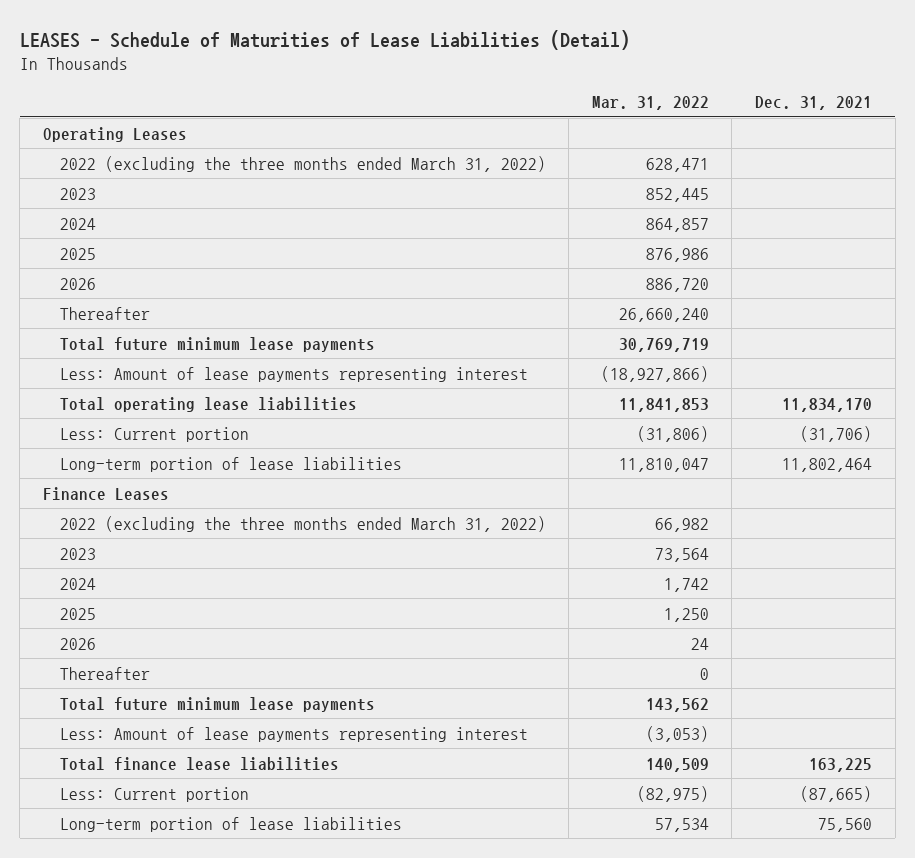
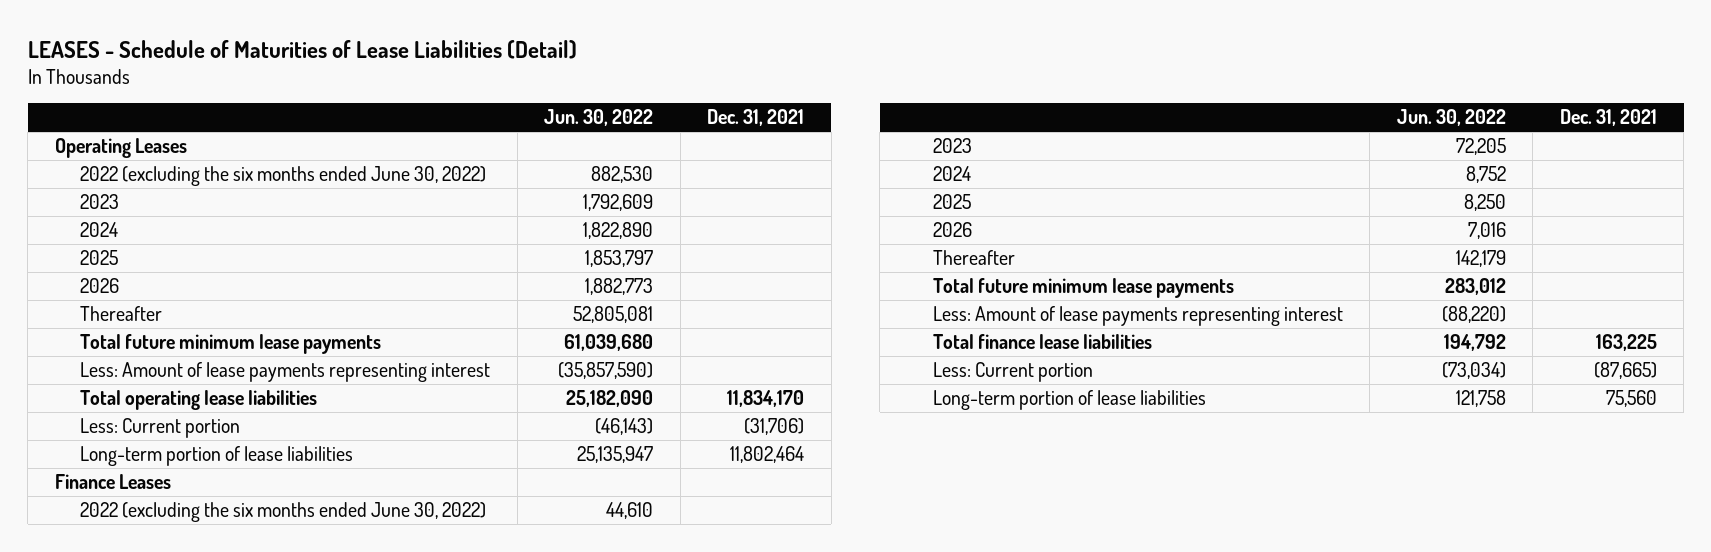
[591,96,709,111] Mar. 31, 2022 -> none
none -> [544,109,654,127] Jun. 30, 2022
[59,155,546,172] 2022 (excluding the three months ended March 31, 2022) -> [80,166,487,187] 2022 (excluding the six months ended June 30, 2022)
[59,515,546,532] 2022 (excluding the three months ended March 31, 2022) -> [80,502,487,523] 2022 (excluding the six months ended June 30, 2022)

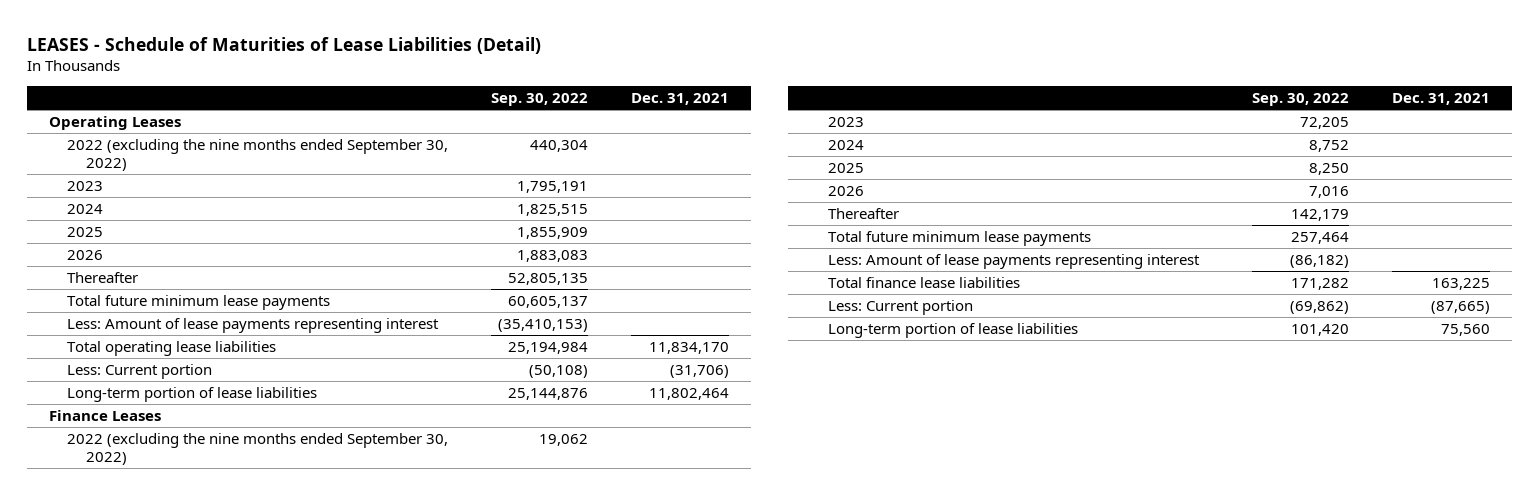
[544,109,654,127] Jun. 30, 2022 -> none
none -> [491,92,589,106] Sep. 30, 2022
[80,166,487,187] 2022 (excluding the six months ended June 30, 2022) -> [67,138,449,172] 2022 (excluding the nine months ended September 30, 2022)
[80,502,487,523] 2022 (excluding the six months ended June 30, 2022) -> [67,432,449,466] 2022 (excluding the nine months ended September 30, 2022)

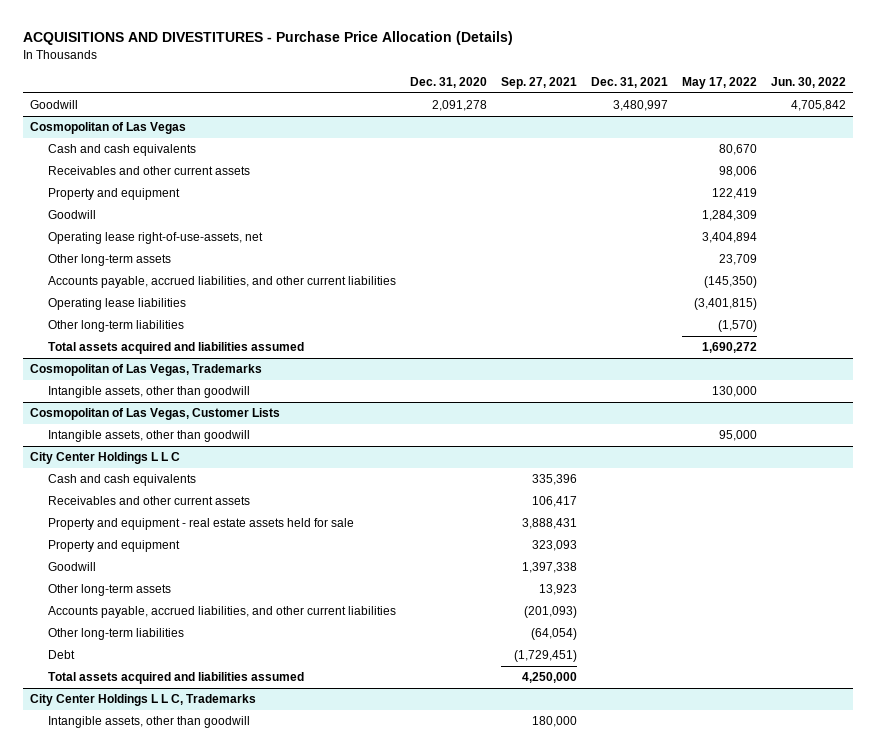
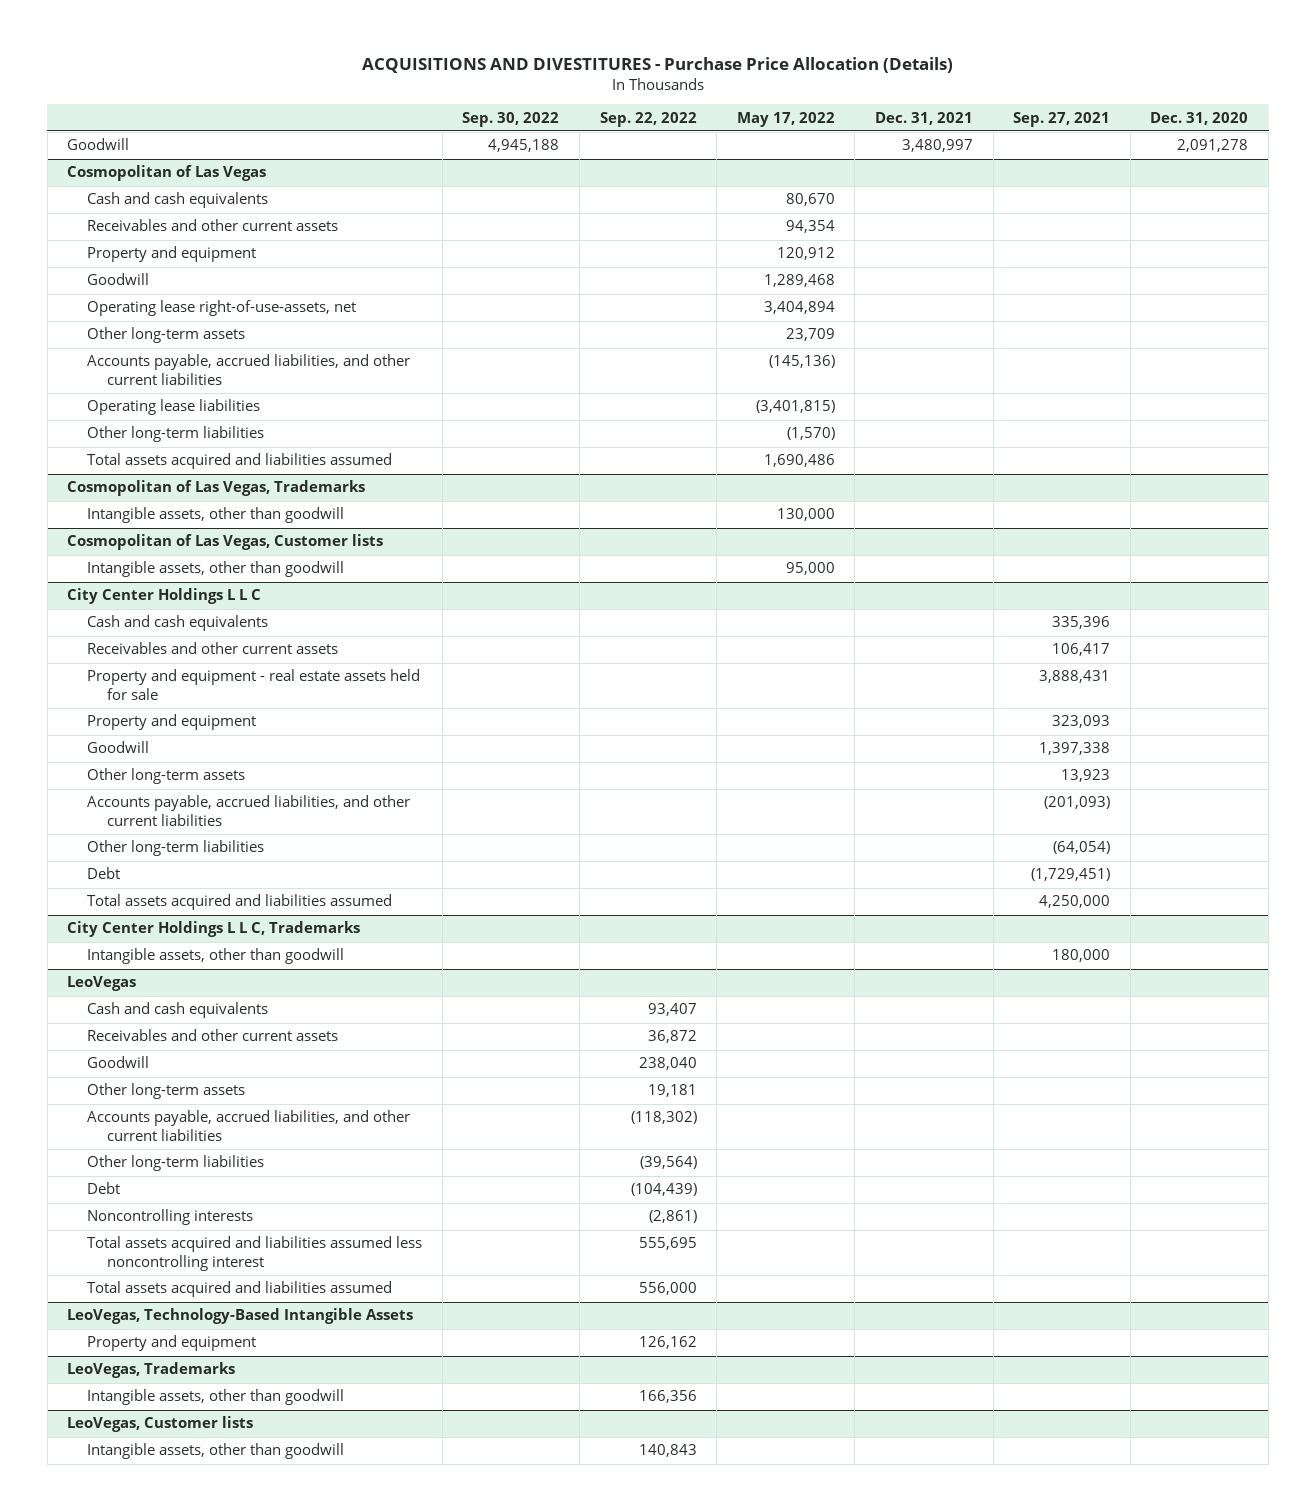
[770,77,846,89] Jun. 30, 2022 -> none
none -> [462,111,560,127] Sep. 30, 2022
none -> [599,111,697,127] Sep. 22, 2022
[718,166,757,178] 98,006 -> [785,220,835,234] 94,354
[711,188,757,200] 122,419 -> [776,247,835,261] 120,912
[701,210,757,222] 1,284,309 -> [763,274,835,288] 1,289,468
[703,276,757,289] (145,350) -> [768,355,835,369] (145,136)
[701,342,757,354] 1,690,272 -> [763,454,835,468] 1,690,486
[30,408,281,421] Cosmopolitan of Las Vegas, Customer Lists -> [67,534,384,551] Cosmopolitan of Las Vegas, Customer lists
none -> [67,976,137,992] LeoVegas
none -> [87,1002,269,1019] Cash and cash equivalents
none -> [87,1029,339,1042] Receivables and other current assets
none -> [87,1056,150,1069] Goodwill
none -> [87,1083,246,1100] Other long-term assets
none -> [87,1110,411,1142] Accounts payable, accrued liabilities, and other current liabilities
none -> [87,1155,265,1172] Other long-term liabilities
none -> [87,1182,121,1195] Debt
none -> [87,1209,254,1226] Noncontrolling interests
none -> [87,1236,423,1272] Total assets acquired and liabilities assumed less noncontrolling interest
none -> [87,1281,393,1298] Total assets acquired and liabilities assumed
none -> [67,1308,414,1325] LeoVegas, Technology-Based Intangible Assets
none -> [87,1335,257,1352] Property and equipment
none -> [67,1362,236,1379] LeoVegas, Trademarks
none -> [87,1389,345,1406] Intangible assets, other than goodwill
none -> [67,1416,254,1433] LeoVegas, Customer lists
none -> [87,1443,345,1460] Intangible assets, other than goodwill

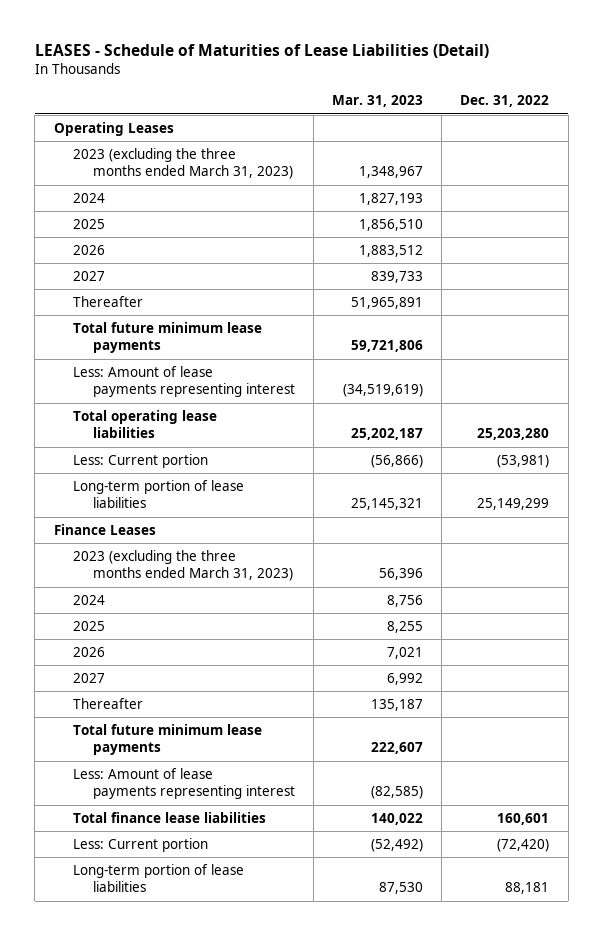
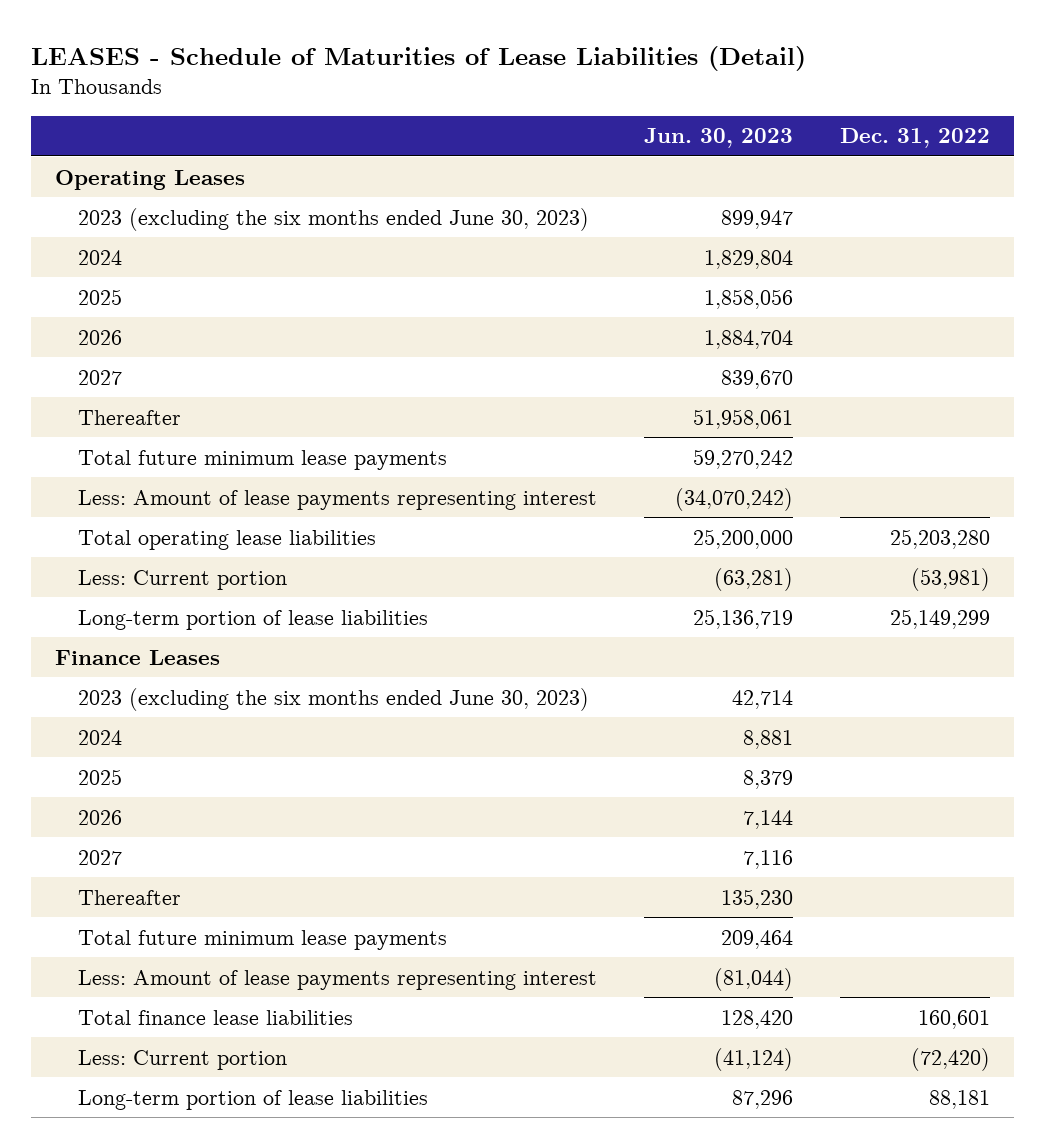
[332,95,424,108] Mar. 31, 2023 -> none
none -> [644,128,794,149] Jun. 30, 2023
[73,148,293,180] 2023 (excluding the three months ended March 31, 2023) -> [78,207,590,231] 2023 (excluding the six months ended June 30, 2023)
[73,550,293,582] 2023 (excluding the three months ended March 31, 2023) -> [78,687,590,711] 2023 (excluding the six months ended June 30, 2023)

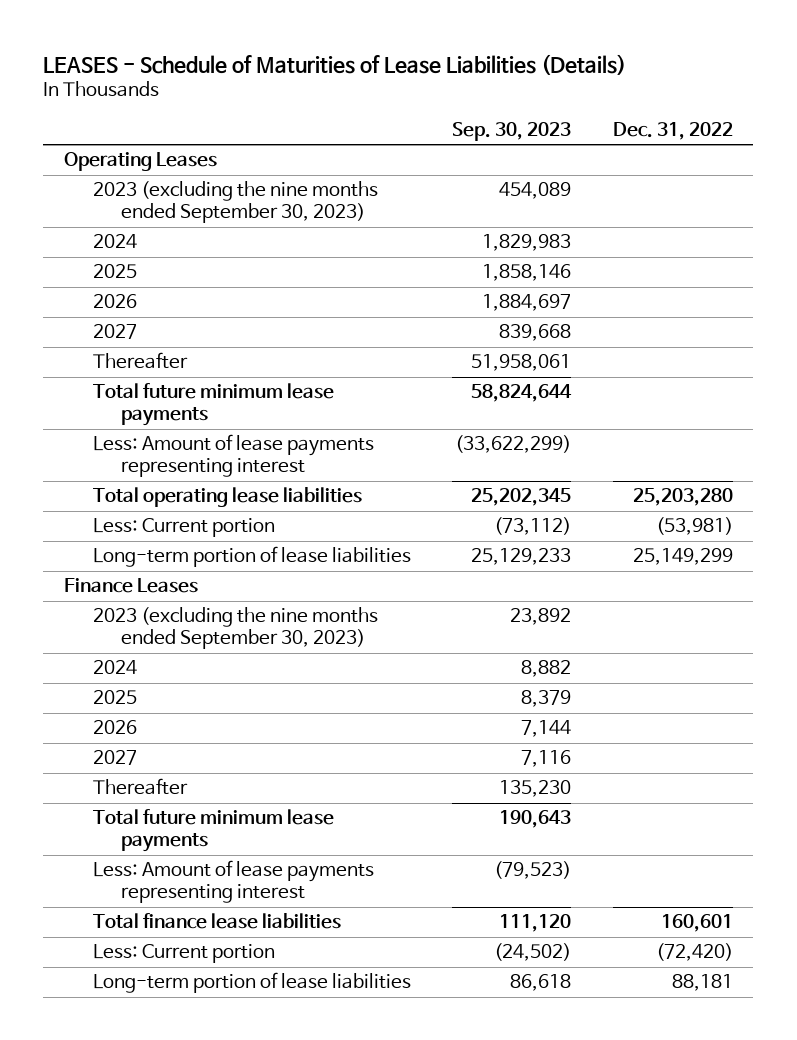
[31,46,807,72] LEASES - Schedule of Maturities of Lease Liabilities (Detail) -> [43,53,627,75] LEASES - Schedule of Maturities of Lease Liabilities (Details)
[644,128,794,149] Jun. 30, 2023 -> none
none -> [452,121,572,141] Sep. 30, 2023
[78,207,590,231] 2023 (excluding the six months ended June 30, 2023) -> [92,181,378,224] 2023 (excluding the nine months ended September 30, 2023)
[78,687,590,711] 2023 (excluding the six months ended June 30, 2023) -> [92,607,378,650] 2023 (excluding the nine months ended September 30, 2023)

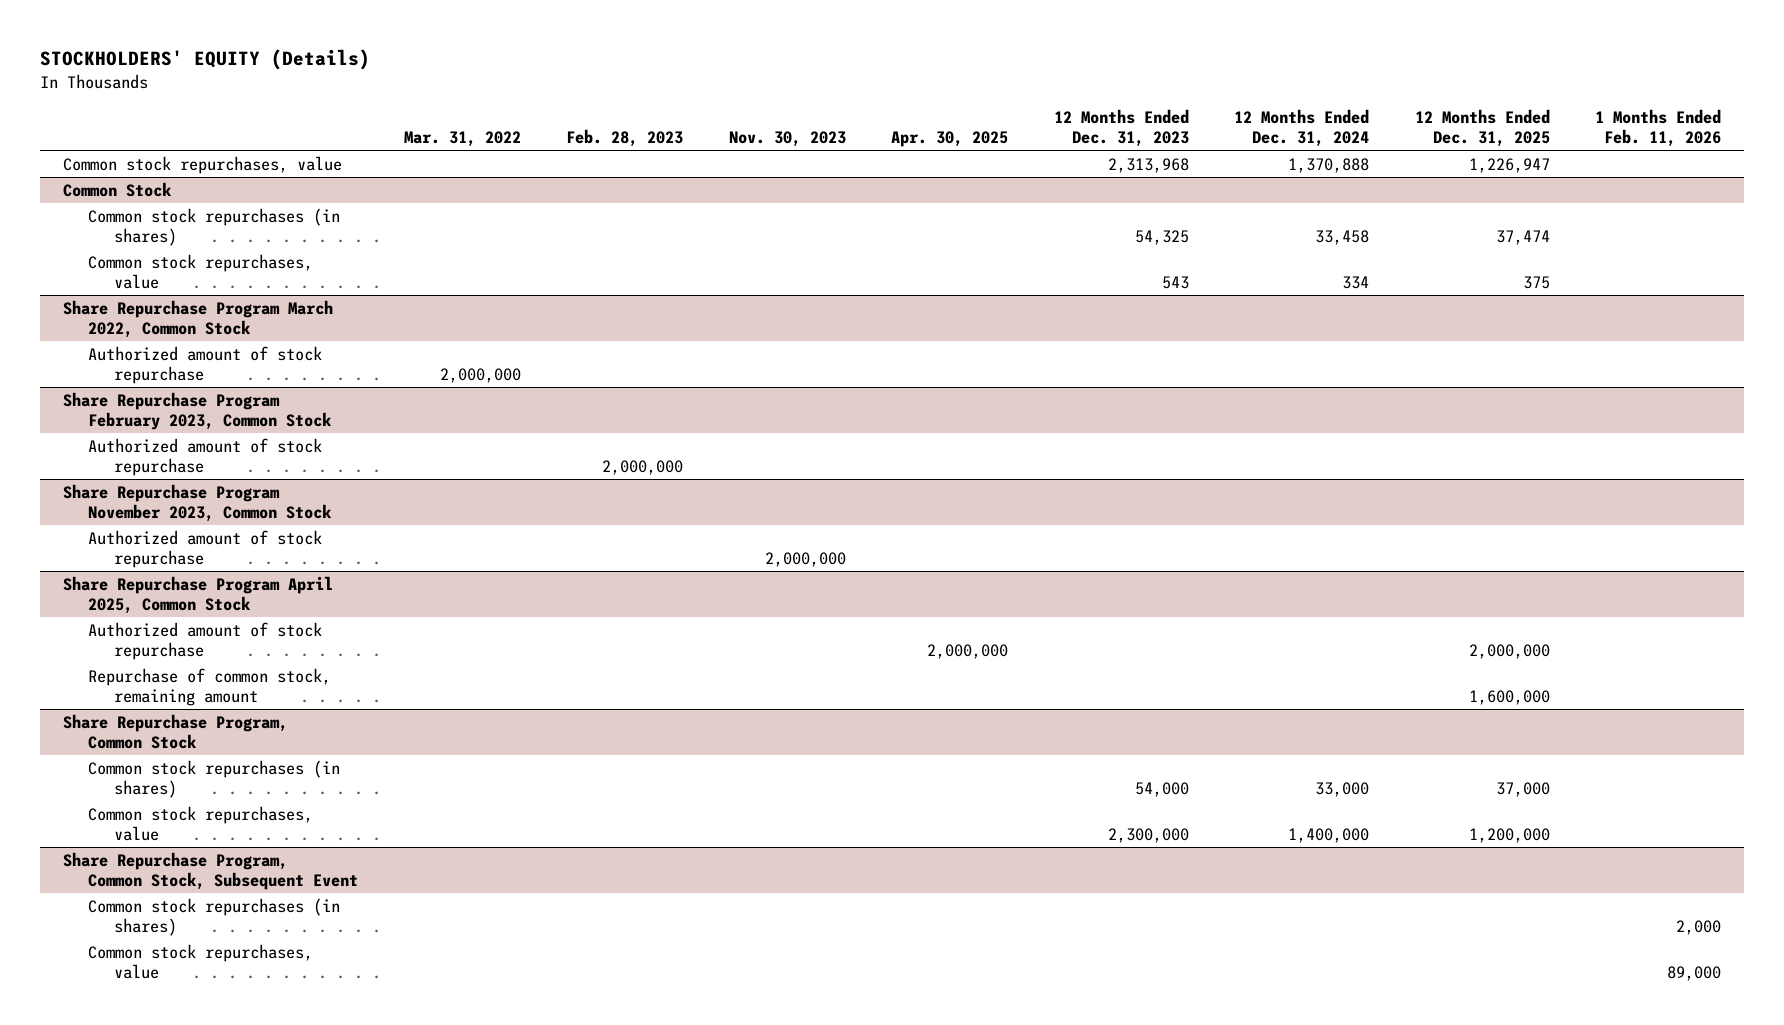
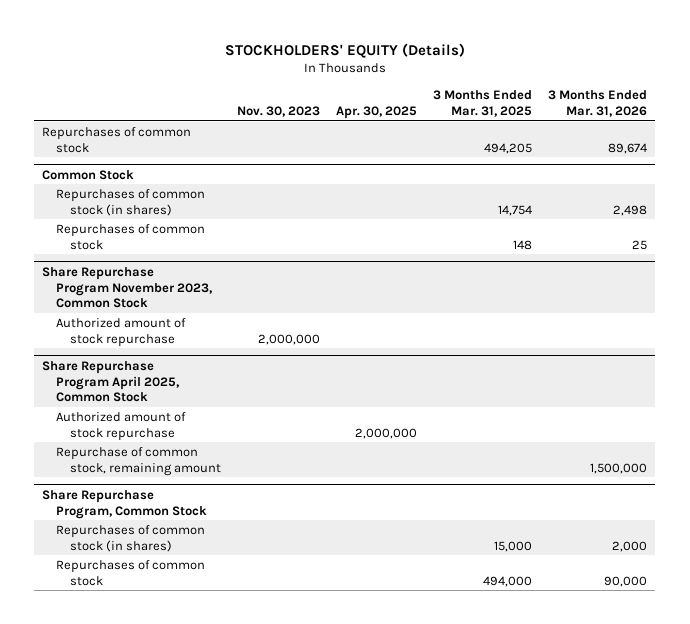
[403,131,521,148] Mar. 31, 2022 -> none
[566,129,684,148] Feb. 28, 2023 -> none
[1053,108,1189,148] 12 Months Ended Dec. 31, 2023 -> none
[1234,108,1370,148] 12 Months Ended Dec. 31, 2024 -> none
[1414,108,1550,148] 12 Months Ended Dec. 31, 2025 -> none
[1595,108,1722,148] 1 Months Ended Feb. 11, 2026 -> none
none -> [433,90,533,118] 3 Months Ended Mar. 31, 2025
none -> [548,90,648,118] 3 Months Ended Mar. 31, 2026
[62,155,342,174] Common stock repurchases, value -> [42,126,192,153] Repurchases of common stock
[62,299,333,339] Share Repurchase Program March 2022, Common Stock -> none
[88,345,323,385] Authorized amount of stock repurchase -> none
[62,391,333,431] Share Repurchase Program February 2023, Common Stock -> none
[88,437,323,477] Authorized amount of stock repurchase -> none
[88,207,341,247] Common stock repurchases (in shares) -> [56,188,206,216] Repurchases of common stock (in shares)
[88,253,314,290] Common stock repurchases, value -> [56,223,206,250] Repurchases of common stock
[62,851,359,891] Share Repurchase Program, Common Stock, Subsequent Event -> none
[88,897,341,937] Common stock repurchases (in shares) -> none
[88,943,314,980] Common stock repurchases, value -> none
[88,759,341,799] Common stock repurchases (in shares) -> [56,524,206,552] Repurchases of common stock (in shares)
[88,805,314,842] Common stock repurchases, value -> [56,559,206,586] Repurchases of common stock

